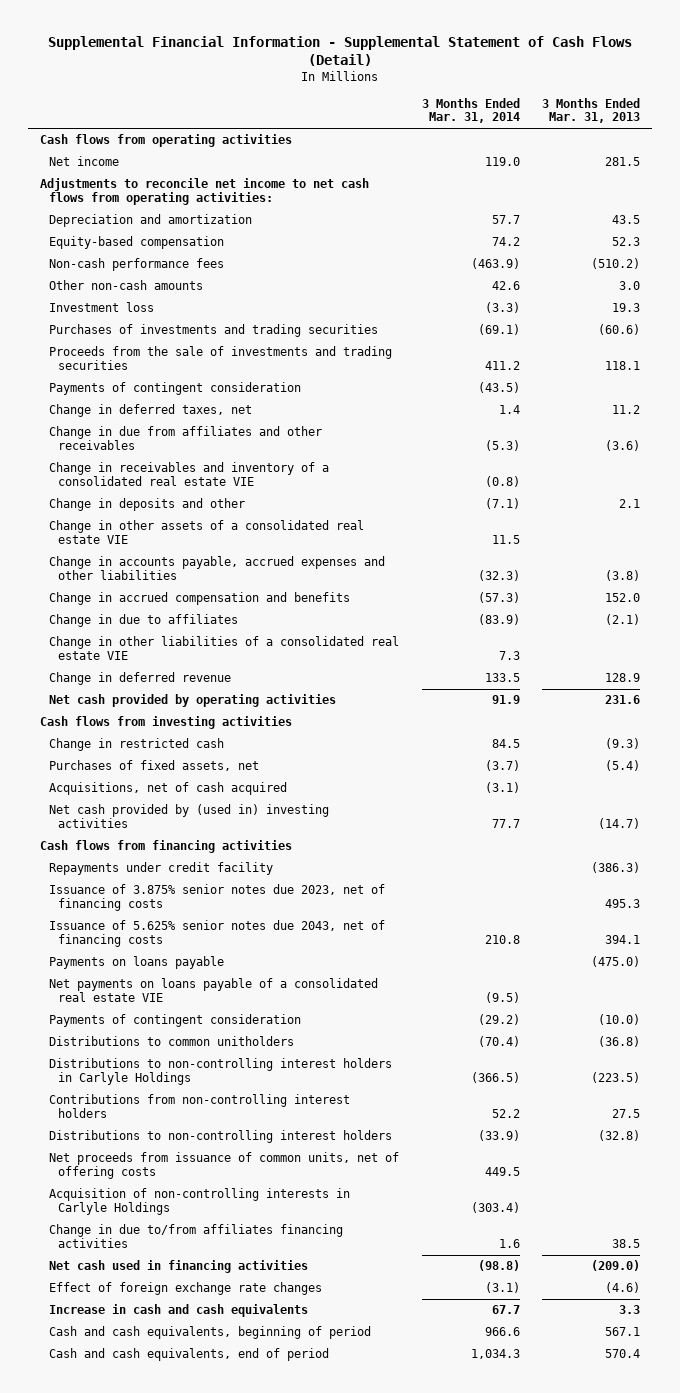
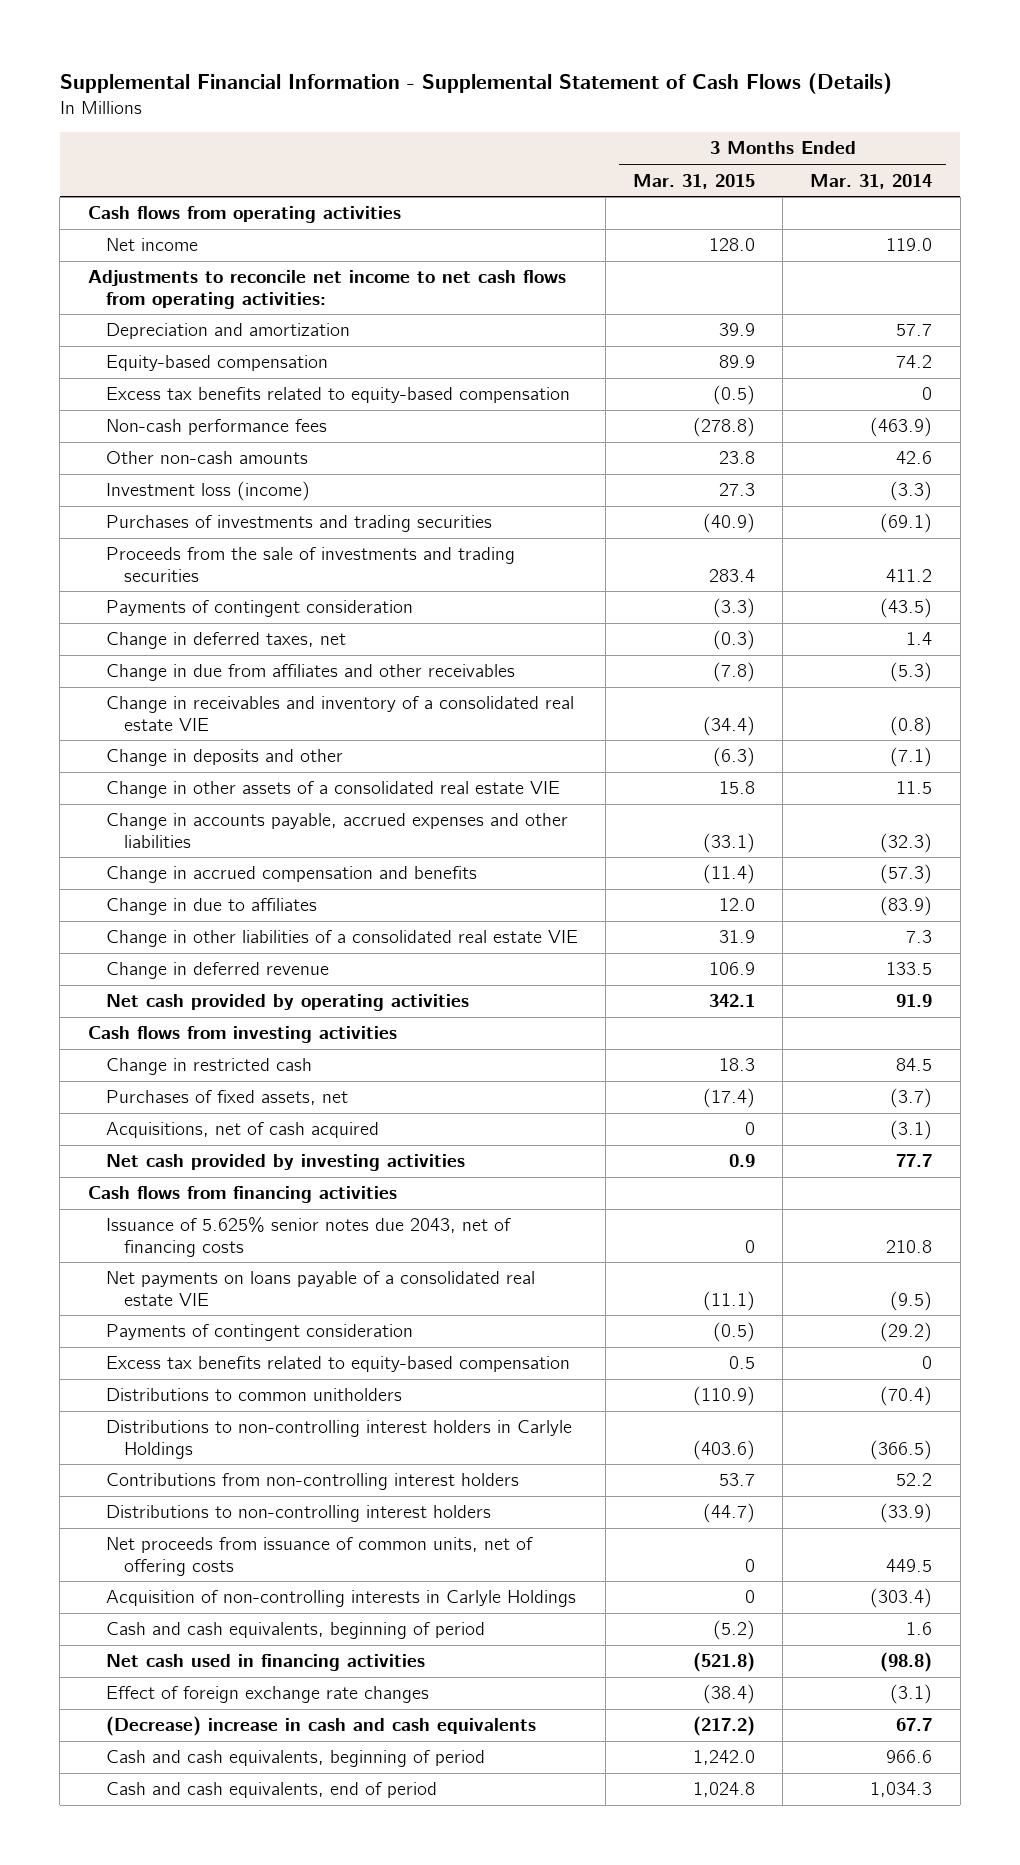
[48,35,633,66] Supplemental Financial Information - Supplemental Statement of Cash Flows (Detail) -> [59,72,892,94] Supplemental Financial Information - Supplemental Statement of Cash Flows (Details)
[542,97,641,124] 3 Months Ended Mar. 31, 2013 -> none
none -> [633,173,756,189] Mar. 31, 2015
none -> [105,387,570,404] Excess tax benefits related to equity-based compensation
[48,302,154,313] Investment loss -> [105,481,310,502] Investment loss (income)
[48,804,329,828] Net cash provided by (used in) investing activities -> [105,1154,465,1172] Net cash provided by investing activities
[48,862,273,876] Repayments under credit facility -> none
[48,884,385,911] Issuance of 3.875% senior notes due 2023, net of financing costs -> none
[48,956,224,970] Payments on loans payable -> none
none -> [105,1356,570,1373] Excess tax benefits related to equity-based compensation
[48,1224,343,1248] Change in due to/from affiliates financing activities -> [105,1622,485,1640] Cash and cash equivalents, beginning of period
[48,1304,308,1318] Increase in cash and cash equivalents -> [105,1716,536,1737] (Decrease) increase in cash and cash equivalents

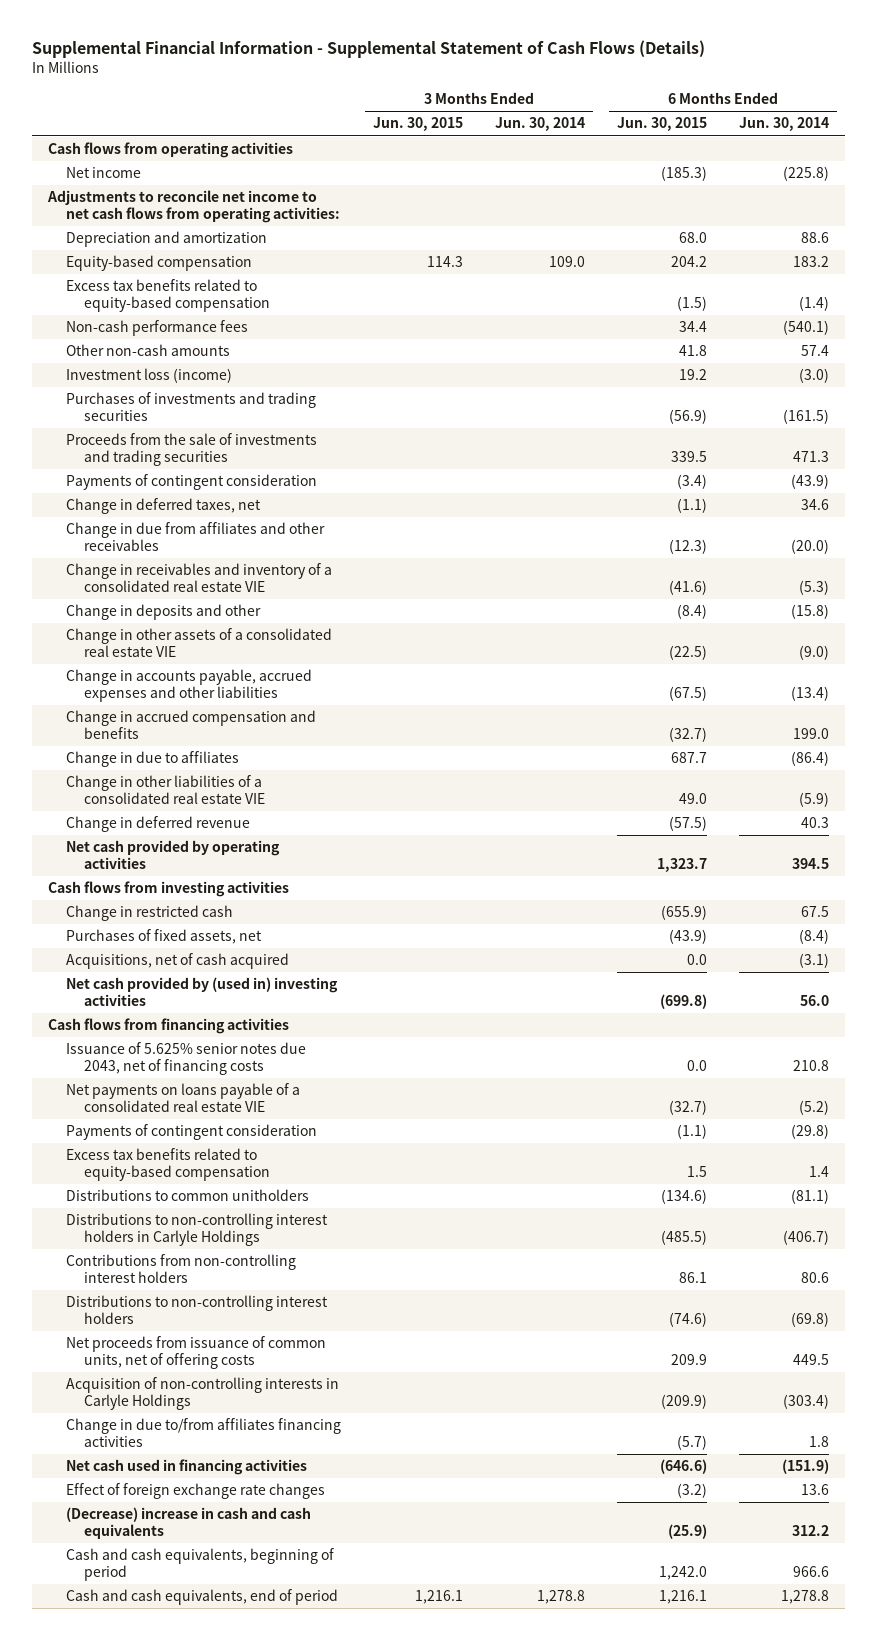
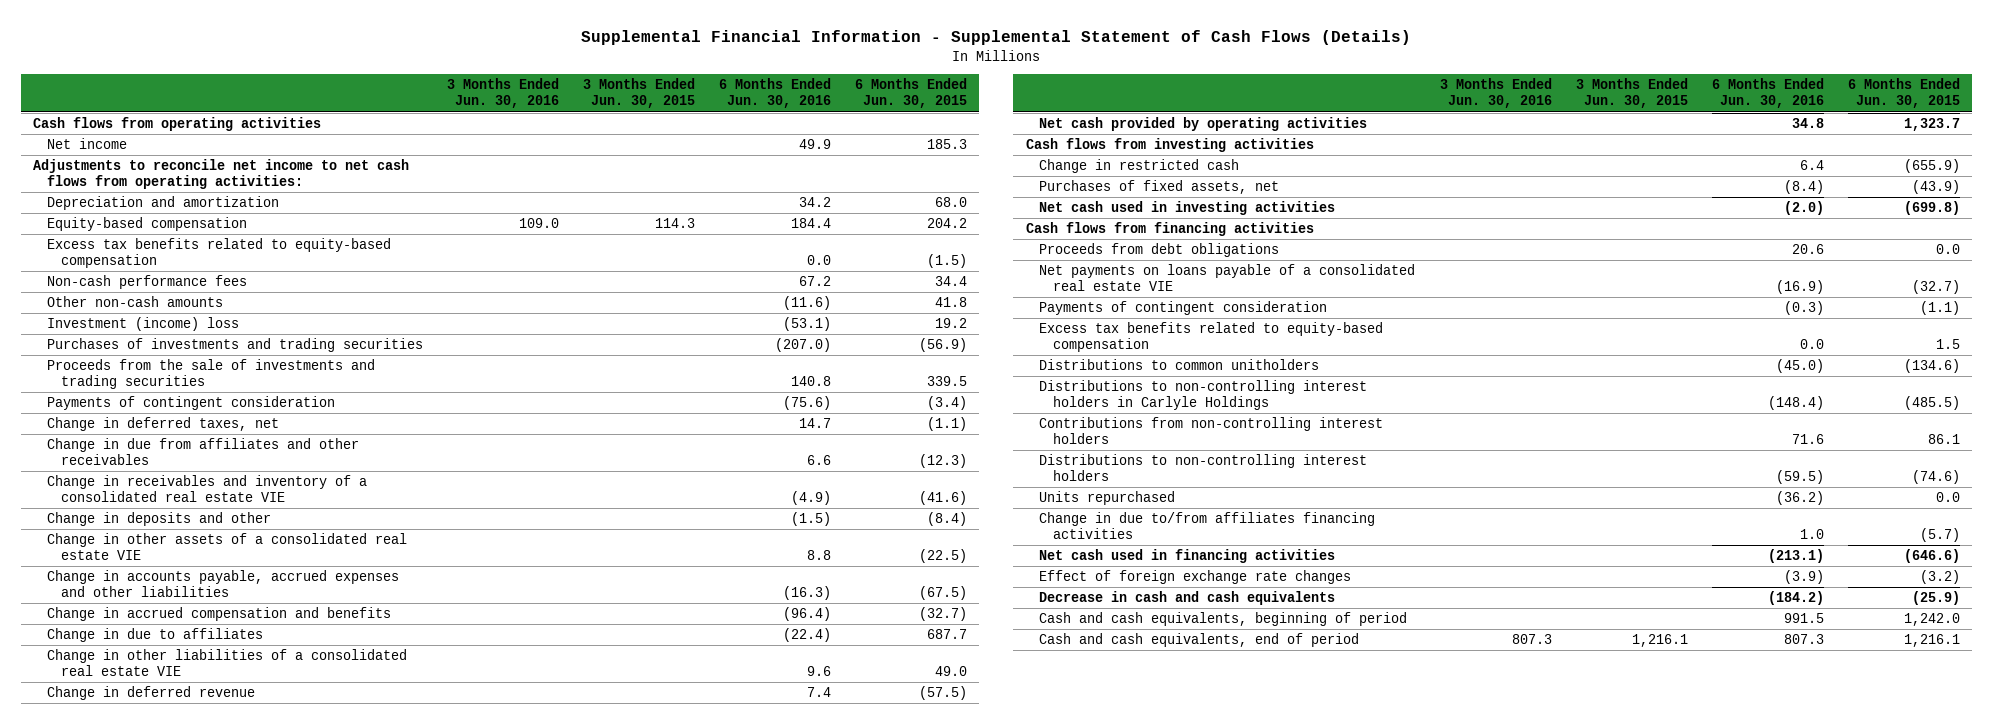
[495,117,586,132] Jun. 30, 2014 -> none
[739,117,830,132] Jun. 30, 2014 -> none
none -> [446,78,559,109] 3 Months Ended Jun. 30, 2016
none -> [719,78,832,109] 6 Months Ended Jun. 30, 2016
[661,166,708,182] (185.3) -> [927,139,968,150] 185.3
[66,368,233,384] Investment loss (income) -> [46,317,239,332] Investment (income) loss
[66,953,290,970] Acquisitions, net of cash acquired -> none
[66,977,339,1007] Net cash provided by (used in) investing activities -> [1039,201,1336,216] Net cash used in investing activities
[66,1042,307,1076] Issuance of 5.625% senior notes due 2043, net of financing costs -> none
none -> [1039,243,1280,258] Proceeds from debt obligations
[66,1336,327,1370] Net proceeds from issuance of common units, net of offering costs -> none
[66,1377,340,1411] Acquisition of non-controlling interests in Carlyle Holdings -> none
none -> [1039,491,1176,506] Units repurchased
[66,1507,312,1540] (Decrease) increase in cash and cash equivalents -> [1039,591,1336,606] Decrease in cash and cash equivalents

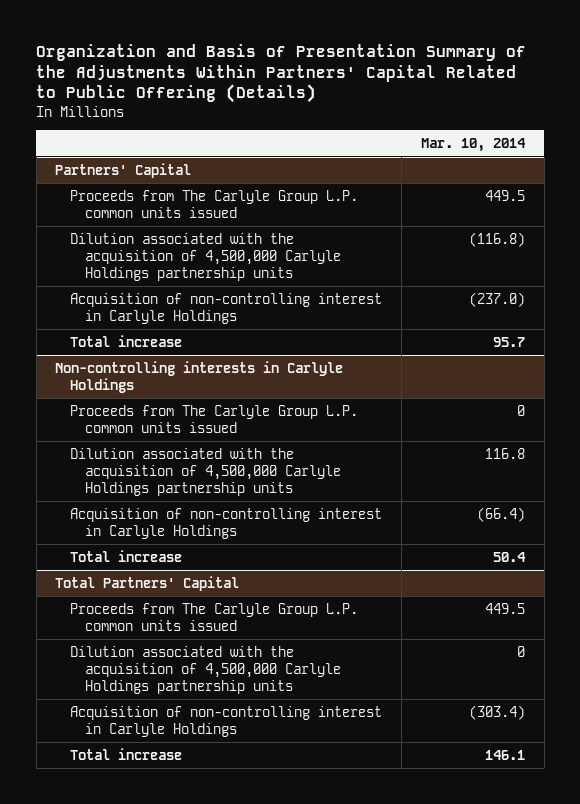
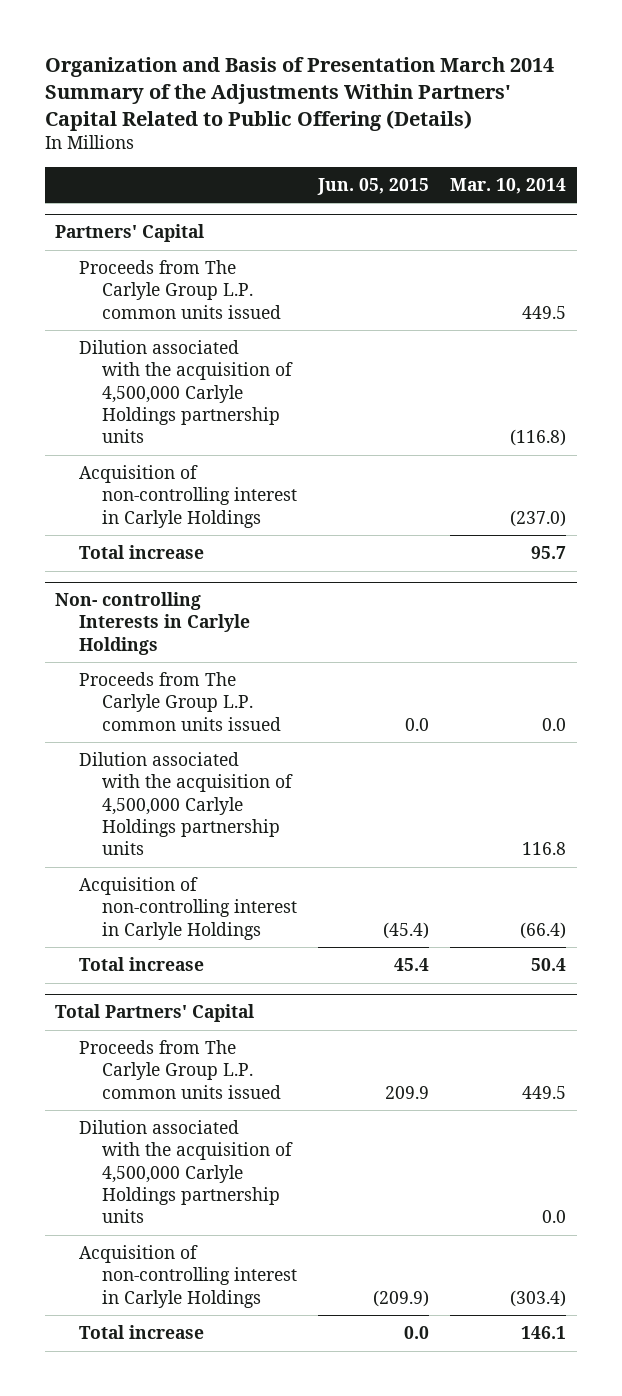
[36,43,527,104] Organization and Basis of Presentation Summary of the Adjustments Within Partners' Capital Related to Public Offering (Details) -> [44,56,554,131] Organization and Basis of Presentation March 2014 Summary of the Adjustments Within Partners' Capital Related to Public Offering (Details)
none -> [317,177,430,195] Jun. 05, 2015
[55,360,344,393] Non-controlling interests in Carlyle Holdings -> [55,592,250,655] Non- controlling Interests in Carlyle Holdings
[516,404,525,416] 0 -> [542,717,567,731] 0.0
[516,645,525,657] 0 -> [542,1209,567,1223] 0.0

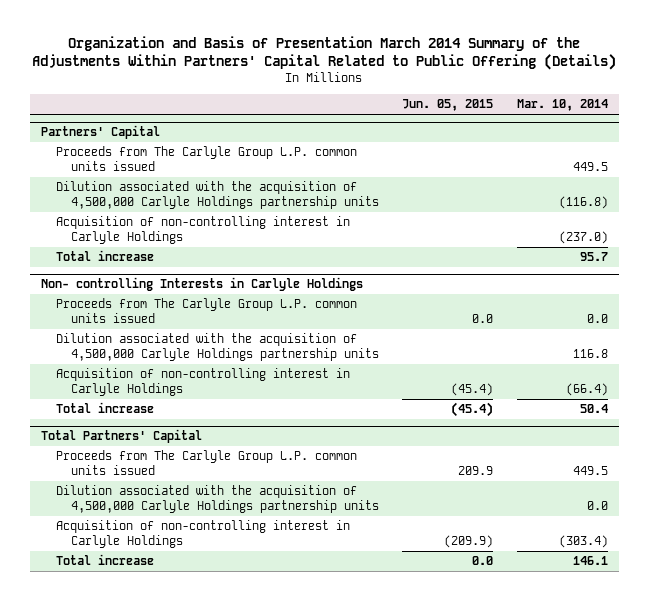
[394,958,430,972] 45.4 -> [451,402,494,418] (45.4)

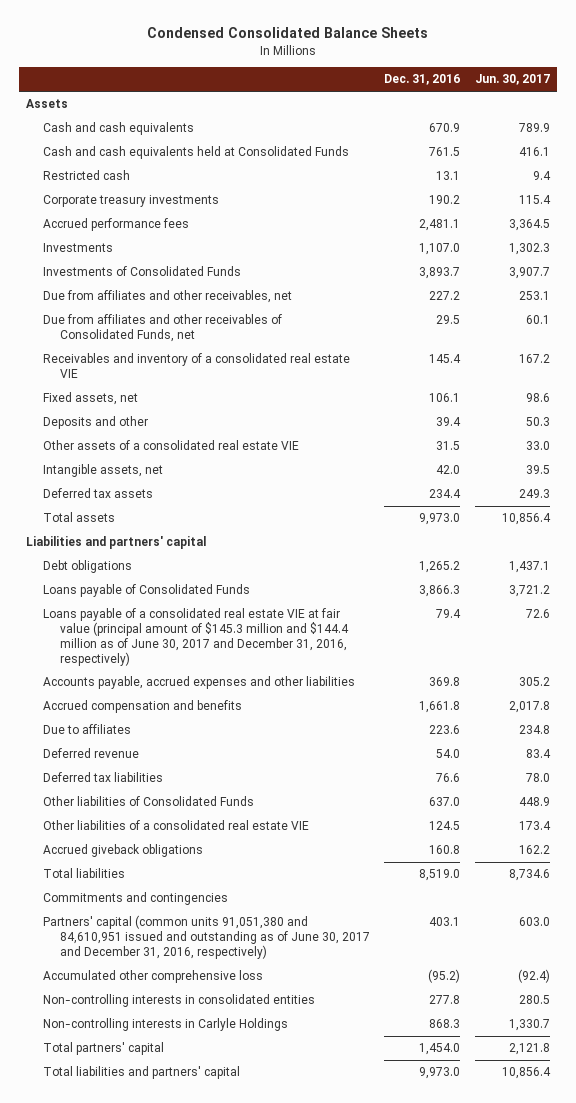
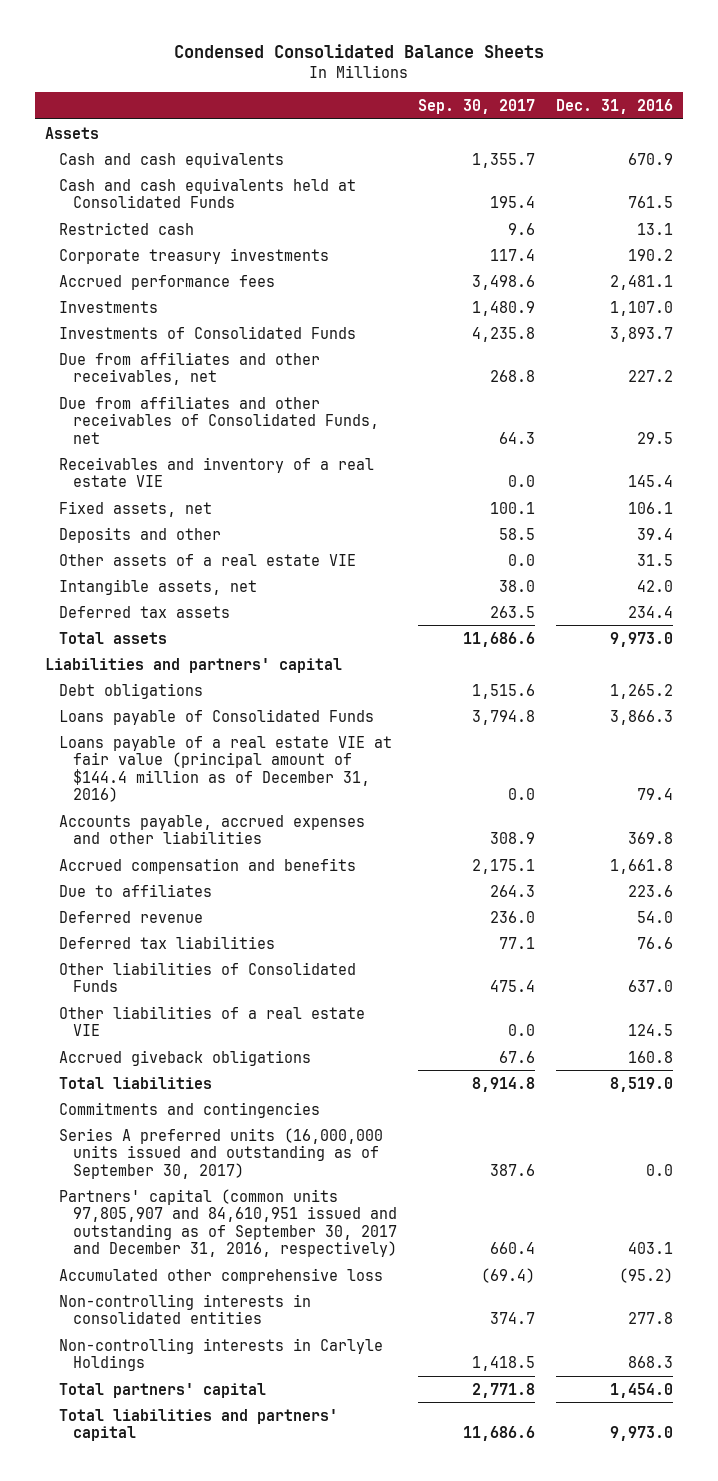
[474,74,550,86] Jun. 30, 2017 -> none
none -> [417,98,535,114] Sep. 30, 2017
[43,353,351,379] Receivables and inventory of a consolidated real estate VIE -> [58,456,374,488] Receivables and inventory of a real estate VIE
[43,440,300,451] Other assets of a consolidated real estate VIE -> [58,553,356,566] Other assets of a real estate VIE
[43,608,349,666] Loans payable of a consolidated real estate VIE at fair value (principal amount of $145.3 million and $144.4 million as of June 30, 2017 and December 31, 2016, respectively) -> [58,735,392,803] Loans payable of a real estate VIE at fair value (principal amount of $144.4 million as of December 31, 2016)
[43,820,310,831] Other liabilities of a consolidated real estate VIE -> [58,1005,365,1037] Other liabilities of a real estate VIE
none -> [58,1127,383,1179] Series A preferred units (16,000,000 units issued and outstanding as of September 30, 2017)
[43,915,370,959] Partners' capital (common units 91,051,380 and 84,610,951 issued and outstanding as of June 30, 2017 and December 31, 2016, respectively) -> [58,1188,397,1258] Partners' capital (common units 97,805,907 and 84,610,951 issued and outstanding as of September 30, 2017 and December 31, 2016, respectively)

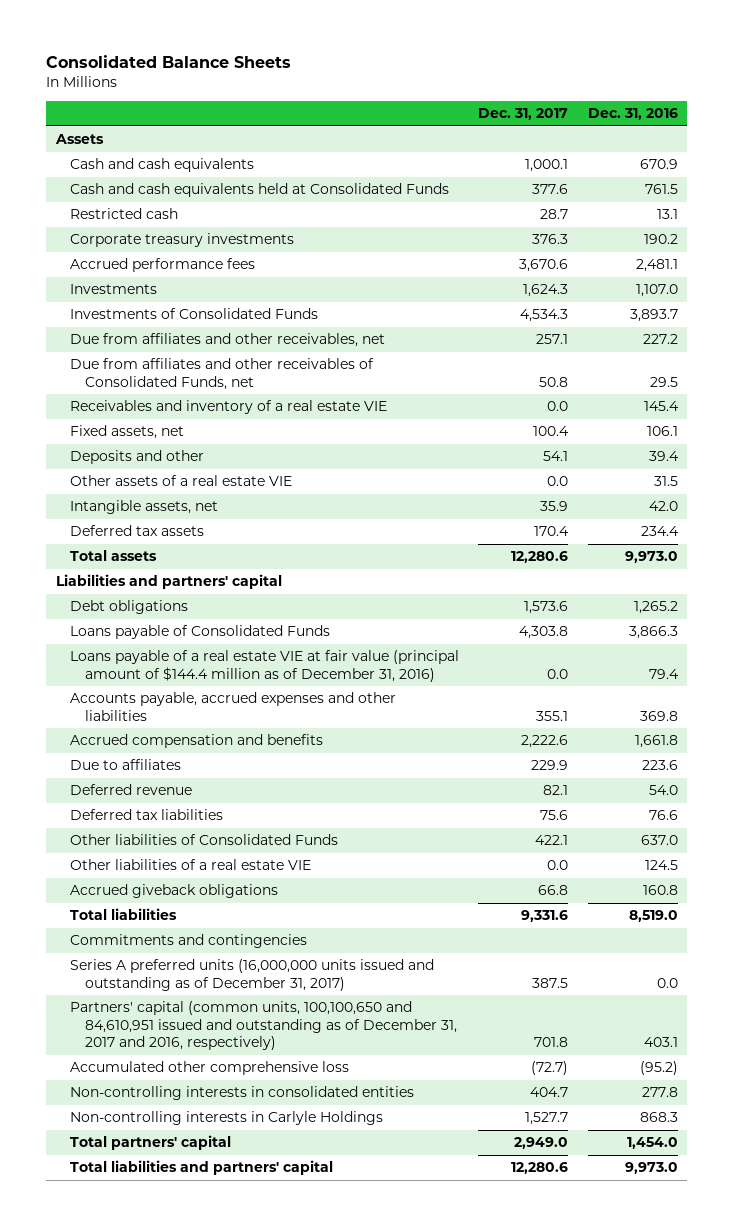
[174,43,545,58] Condensed Consolidated Balance Sheets -> [45,54,291,68] Consolidated Balance Sheets
[417,98,535,114] Sep. 30, 2017 -> none
none -> [478,108,569,121] Dec. 31, 2017
[58,1127,383,1179] Series A preferred units (16,000,000 units issued and outstanding as of September 30, 2017) -> [70,959,435,991] Series A preferred units (16,000,000 units issued and outstanding as of December 31, 2017)
[58,1188,397,1258] Partners' capital (common units 97,805,907 and 84,610,951 issued and outstanding as of September 30, 2017 and December 31, 2016, respectively) -> [70,1001,458,1051] Partners' capital (common units, 100,100,650 and 84,610,951 issued and outstanding as of December 31, 2017 and 2016, respectively)

